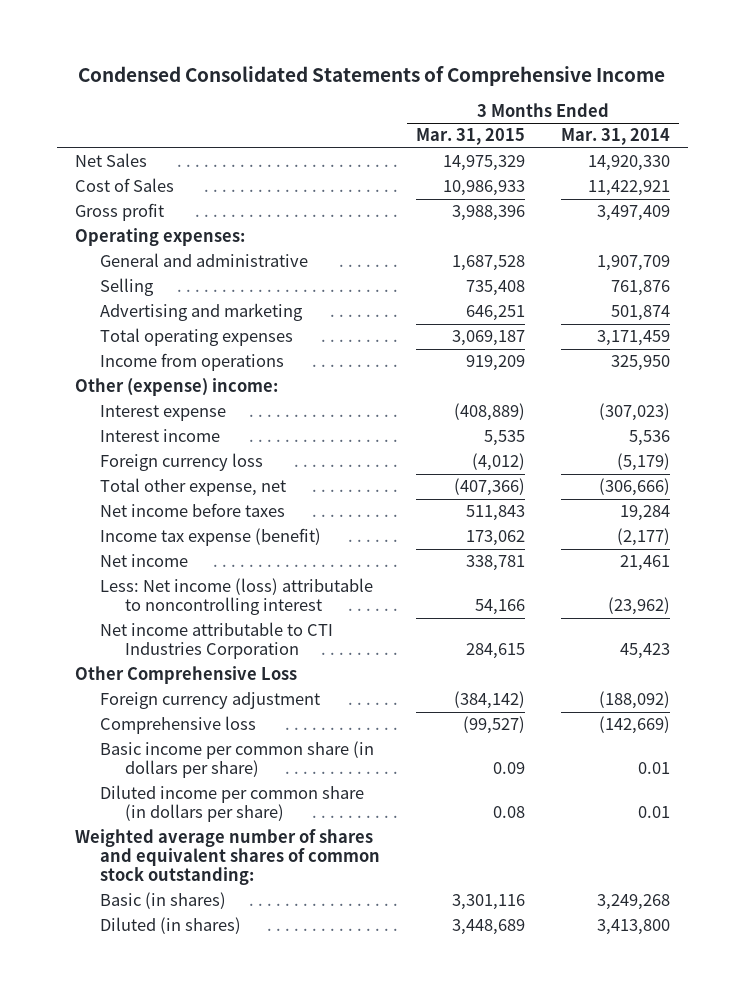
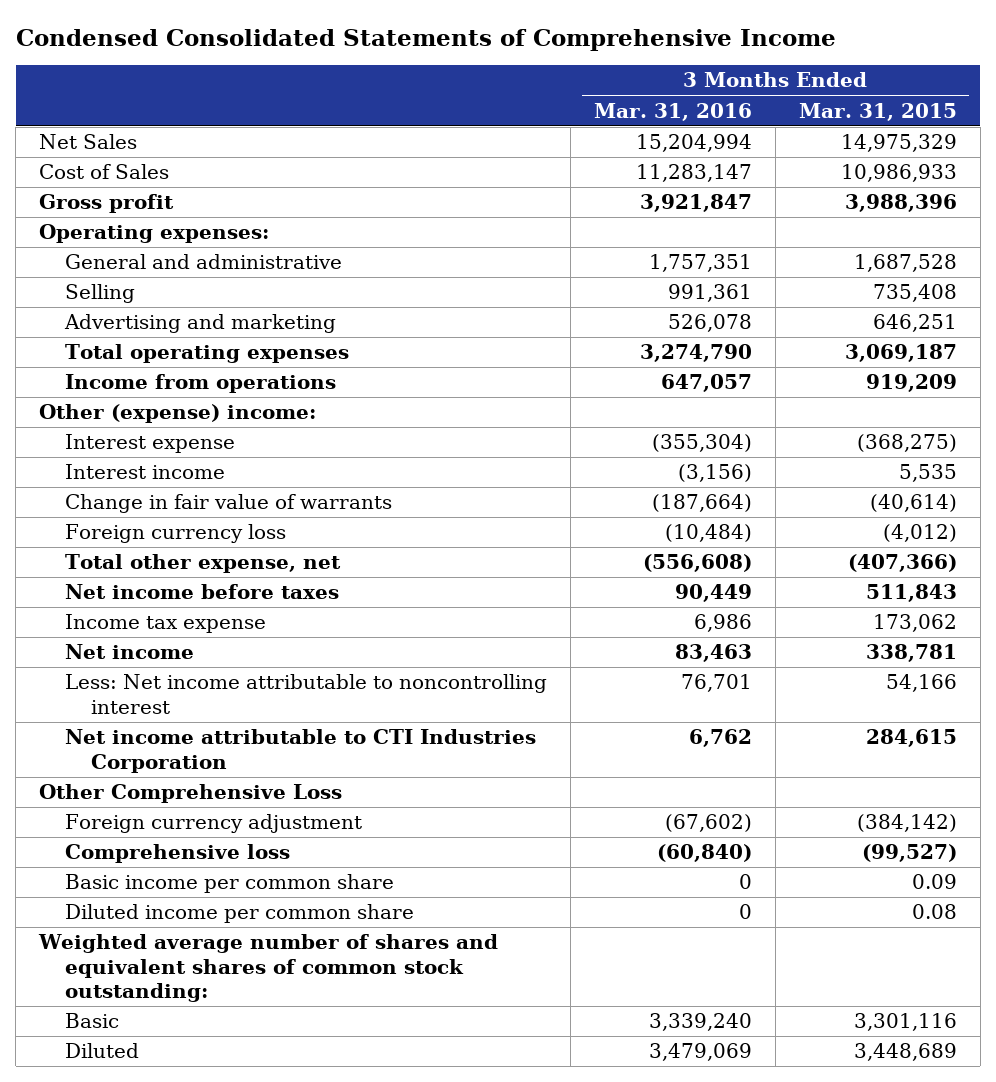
[561,128,671,146] Mar. 31, 2014 -> none
none -> [593,102,752,121] Mar. 31, 2016
[453,403,525,422] (408,889) -> [856,434,957,453] (368,275)
none -> [64,494,392,514] Change in fair value of warrants
[99,528,321,547] Income tax expense (benefit) -> [64,614,266,634] Income tax expense
[99,578,373,616] Less: Net income (loss) attributable to noncontrolling interest -> [64,674,547,714] Less: Net income attributable to noncontrolling interest
[99,741,374,779] Basic income per common share (in dollars per share) -> [64,874,394,894] Basic income per common share
[99,785,364,823] Diluted income per common share (in dollars per share) -> [64,904,414,924] Diluted income per common share
[99,892,226,910] Basic (in shares) -> [64,1013,119,1029] Basic
[99,917,241,935] Diluted (in shares) -> [64,1043,139,1059] Diluted

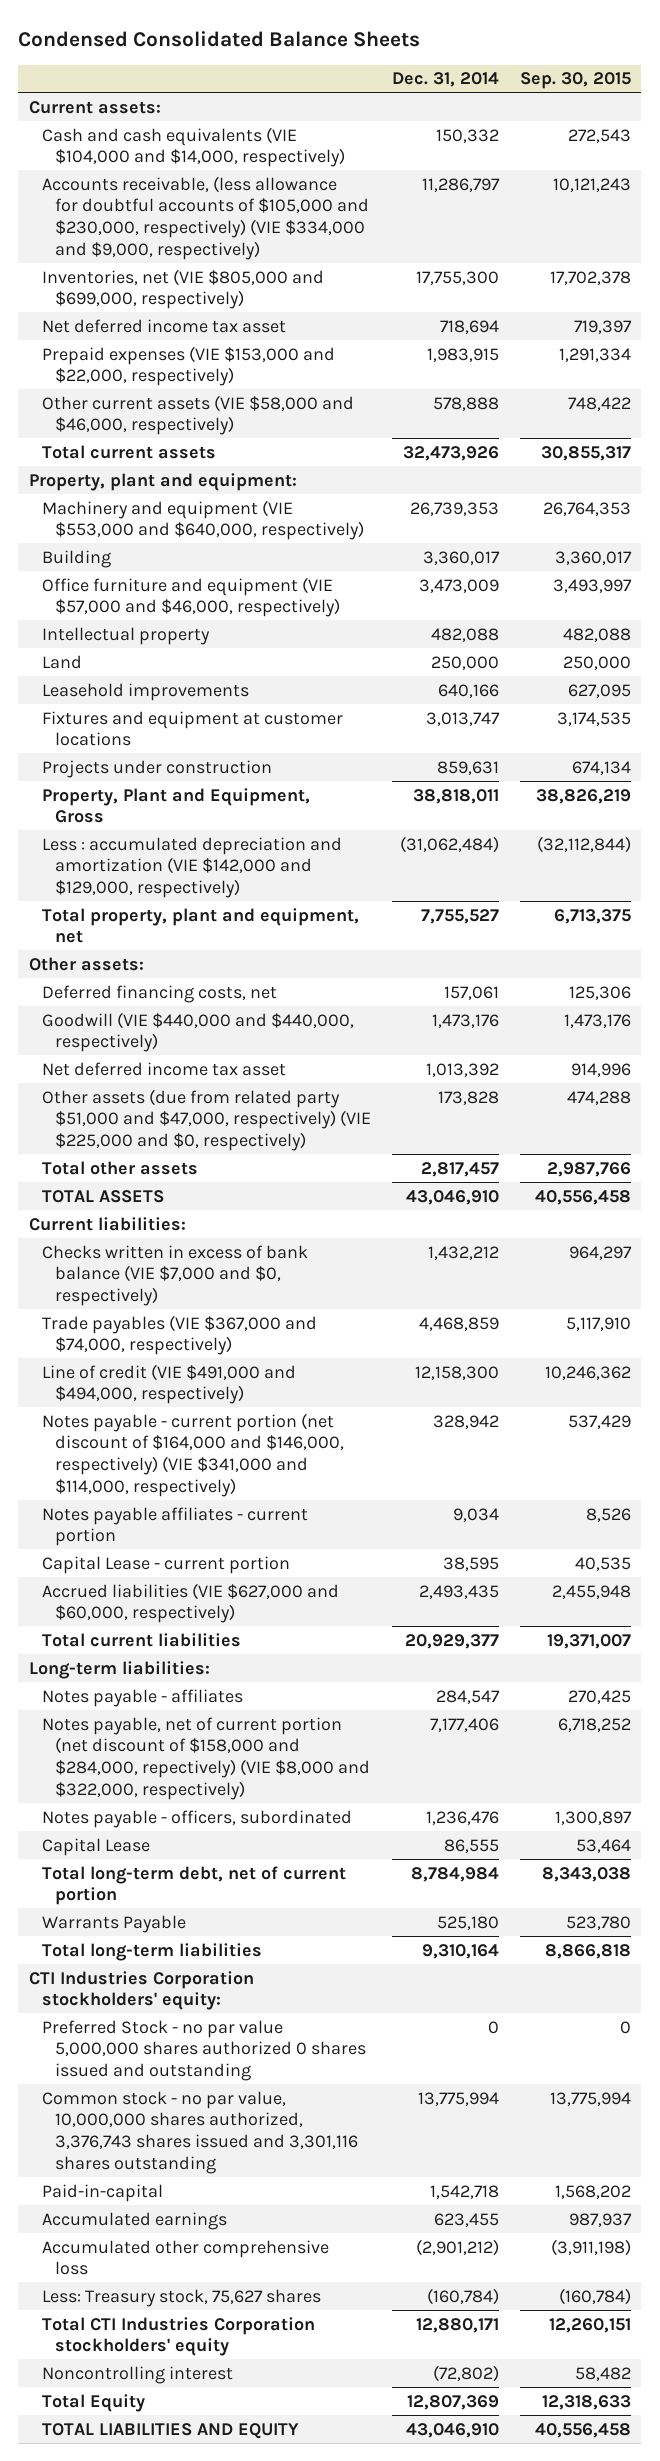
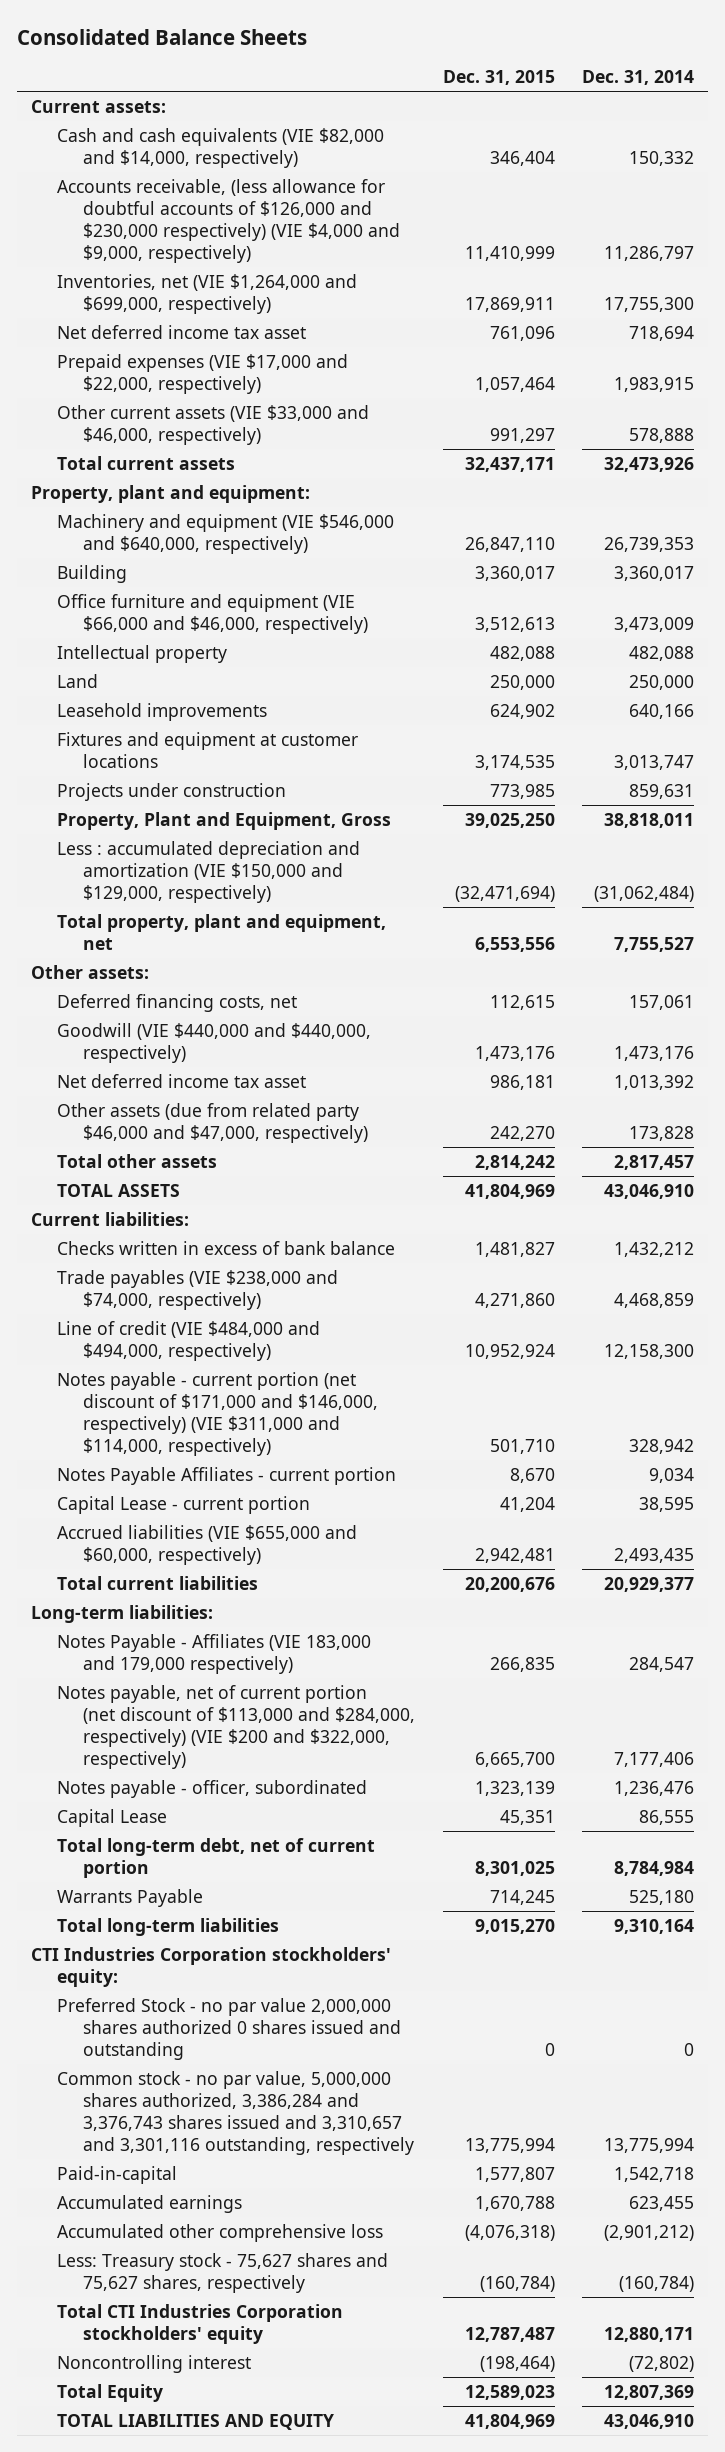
[18,31,421,48] Condensed Consolidated Balance Sheets -> [17,28,308,45] Consolidated Balance Sheets
[519,72,631,90] Sep. 30, 2015 -> none
none -> [442,70,555,86] Dec. 31, 2015
[41,126,346,168] Cash and cash equivalents (VIE $104,000 and $14,000, respectively) -> [57,127,385,168] Cash and cash equivalents (VIE $82,000 and $14,000, respectively)
[41,175,370,260] Accounts receivable, (less allowance for doubtful accounts of $105,000 and $230,000, respectively) (VIE $334,000 and $9,000, respectively) -> [57,178,401,263] Accounts receivable, (less allowance for doubtful accounts of $126,000 and $230,000 respectively) (VIE $4,000 and $9,000, respectively)
[41,268,324,310] Inventories, net (VIE $805,000 and $699,000, respectively) -> [57,273,358,314] Inventories, net (VIE $1,264,000 and $699,000, respectively)
[41,345,335,387] Prepaid expenses (VIE $153,000 and $22,000, respectively) -> [57,353,349,394] Prepaid expenses (VIE $17,000 and $22,000, respectively)
[41,394,354,436] Other current assets (VIE $58,000 and $46,000, respectively) -> [57,404,370,445] Other current assets (VIE $33,000 and $46,000, respectively)
[41,499,365,541] Machinery and equipment (VIE $553,000 and $640,000, respectively) -> [57,513,395,554] Machinery and equipment (VIE $546,000 and $640,000, respectively)
[41,576,341,618] Office furniture and equipment (VIE $57,000 and $46,000, respectively) -> [57,593,369,634] Office furniture and equipment (VIE $66,000 and $46,000, respectively)
[41,836,342,898] Less : accumulated depreciation and amortization (VIE $142,000 and $129,000, respectively) -> [57,840,361,903] Less : accumulated depreciation and amortization (VIE $150,000 and $129,000, respectively)
[41,1088,372,1151] Other assets (due from related party $51,000 and $47,000, respectively) (VIE $225,000 and $0, respectively) -> [57,1102,369,1143] Other assets (due from related party $46,000 and $47,000, respectively)
[41,1244,308,1306] Checks written in excess of bank balance (VIE $7,000 and $0, respectively) -> [57,1240,396,1255] Checks written in excess of bank balance
[41,1314,317,1356] Trade payables (VIE $367,000 and $74,000, respectively) -> [57,1269,339,1310] Trade payables (VIE $238,000 and $74,000, respectively)
[41,1363,296,1405] Line of credit (VIE $491,000 and $494,000, respectively) -> [57,1320,321,1361] Line of credit (VIE $484,000 and $494,000, respectively)
[41,1412,345,1497] Notes payable - current portion (net discount of $164,000 and $146,000, respectively) (VIE $341,000 and $114,000, respectively) -> [57,1371,379,1456] Notes payable - current portion (net discount of $171,000 and $146,000, respectively) (VIE $311,000 and $114,000, respectively)
[41,1506,308,1547] Notes payable affiliates - current portion -> [57,1466,397,1485] Notes Payable Affiliates - current portion
[41,1582,339,1624] Accrued liabilities (VIE $627,000 and $60,000, respectively) -> [57,1524,358,1565] Accrued liabilities (VIE $655,000 and $60,000, respectively)
[41,1688,243,1707] Notes payable - affiliates -> [57,1633,372,1674] Notes Payable - Affiliates (VIE 183,000 and 179,000 respectively)
[41,1716,371,1800] Notes payable, net of current portion (net discount of $158,000 and $284,000, repectively) (VIE $8,000 and $322,000, respectively) -> [57,1684,416,1769] Notes payable, net of current portion (net discount of $113,000 and $284,000, respectively) (VIE $200 and $322,000, respectively)
[41,1809,352,1828] Notes payable - officers, subordinated -> [57,1779,368,1798] Notes payable - officer, subordinated
[41,2019,367,2081] Preferred Stock - no par value 5,000,000 shares authorized 0 shares issued and outstanding -> [57,1997,402,2060] Preferred Stock - no par value 2,000,000 shares authorized 0 shares issued and outstanding
[41,2090,359,2174] Common stock - no par value, 10,000,000 shares authorized, 3,376,743 shares issued and 3,301,116 shares outstanding -> [57,2070,415,2155] Common stock - no par value, 5,000,000 shares authorized, 3,386,284 and 3,376,743 shares issued and 3,310,657 and 3,301,116 outstanding, respectively
[41,2288,321,2307] Less: Treasury stock, 75,627 shares -> [57,2252,389,2293] Less: Treasury stock - 75,627 shares and 75,627 shares, respectively

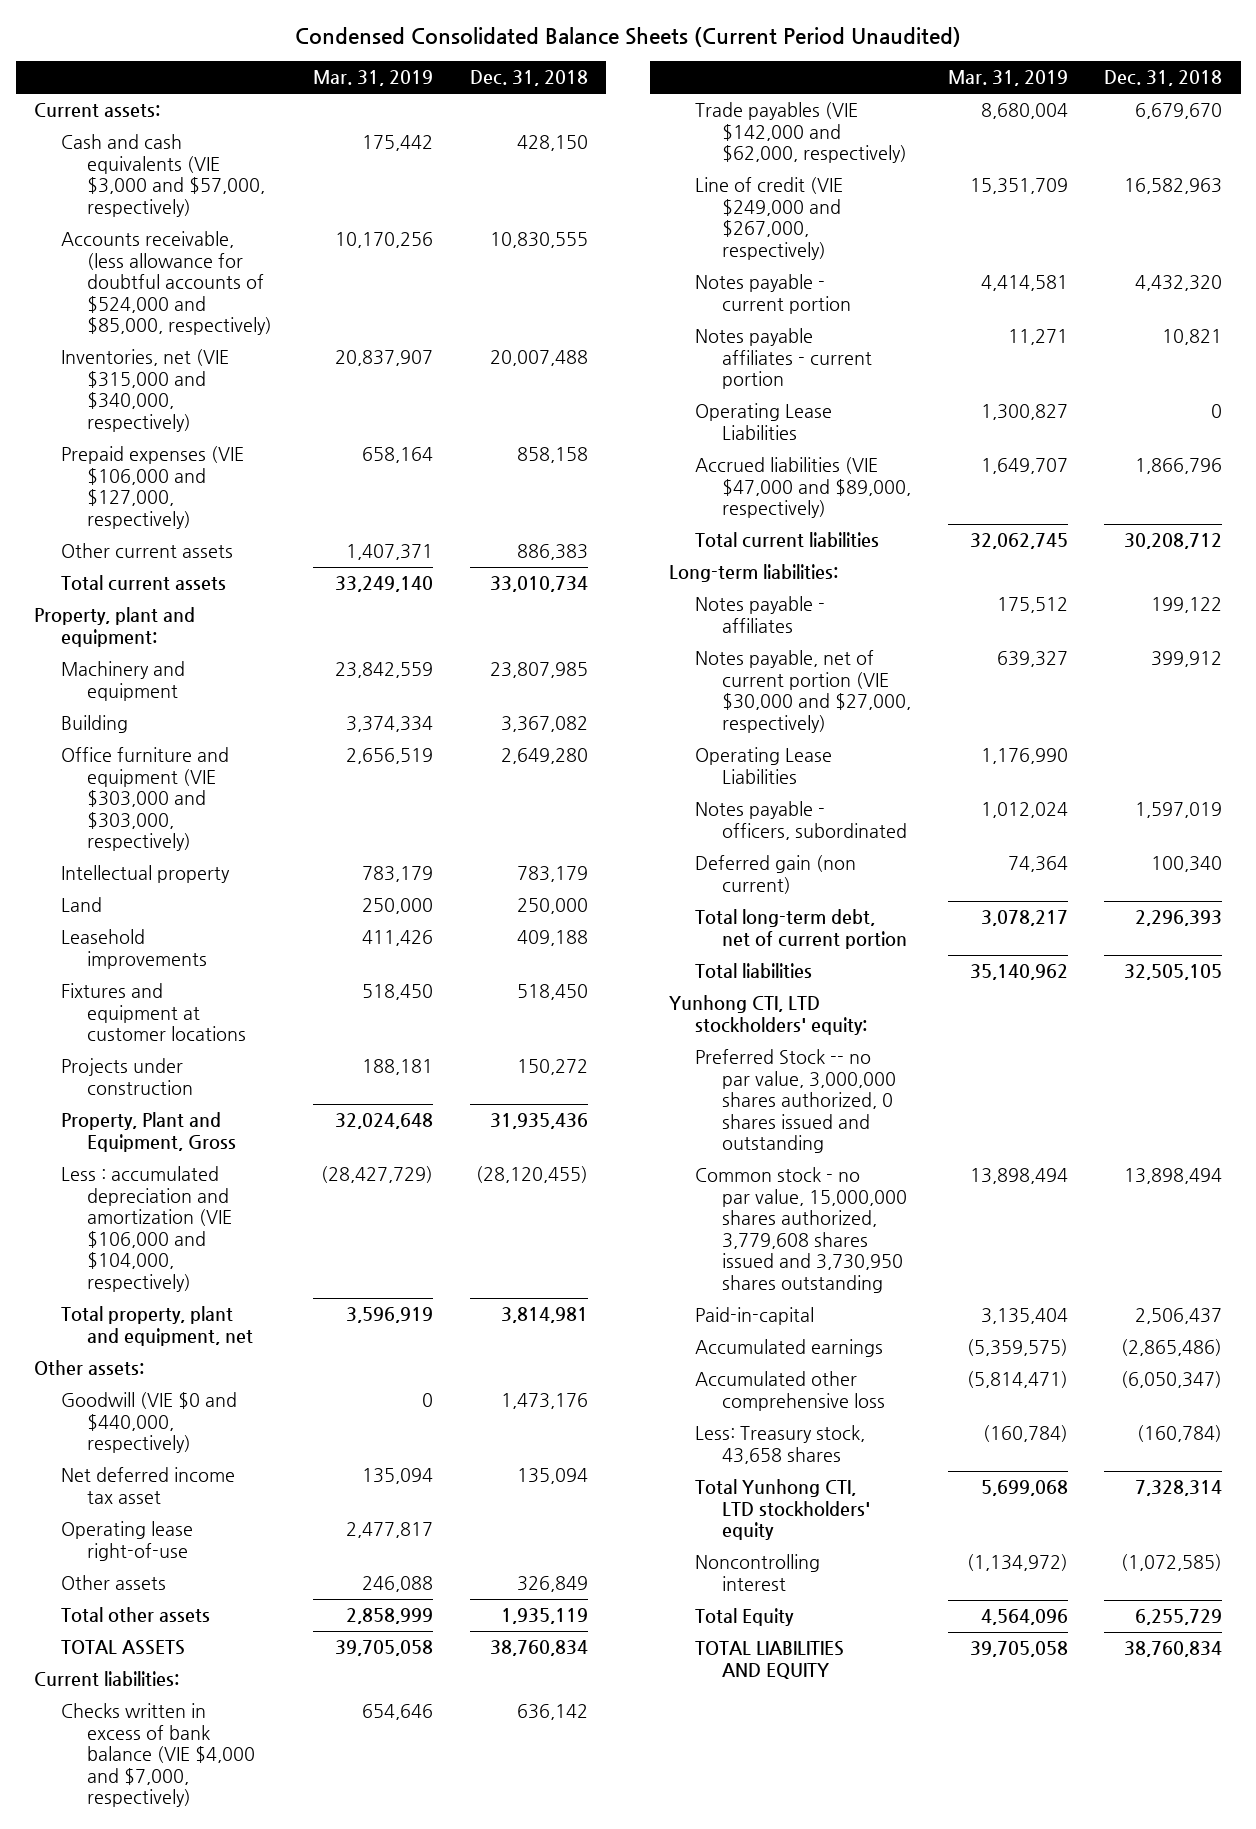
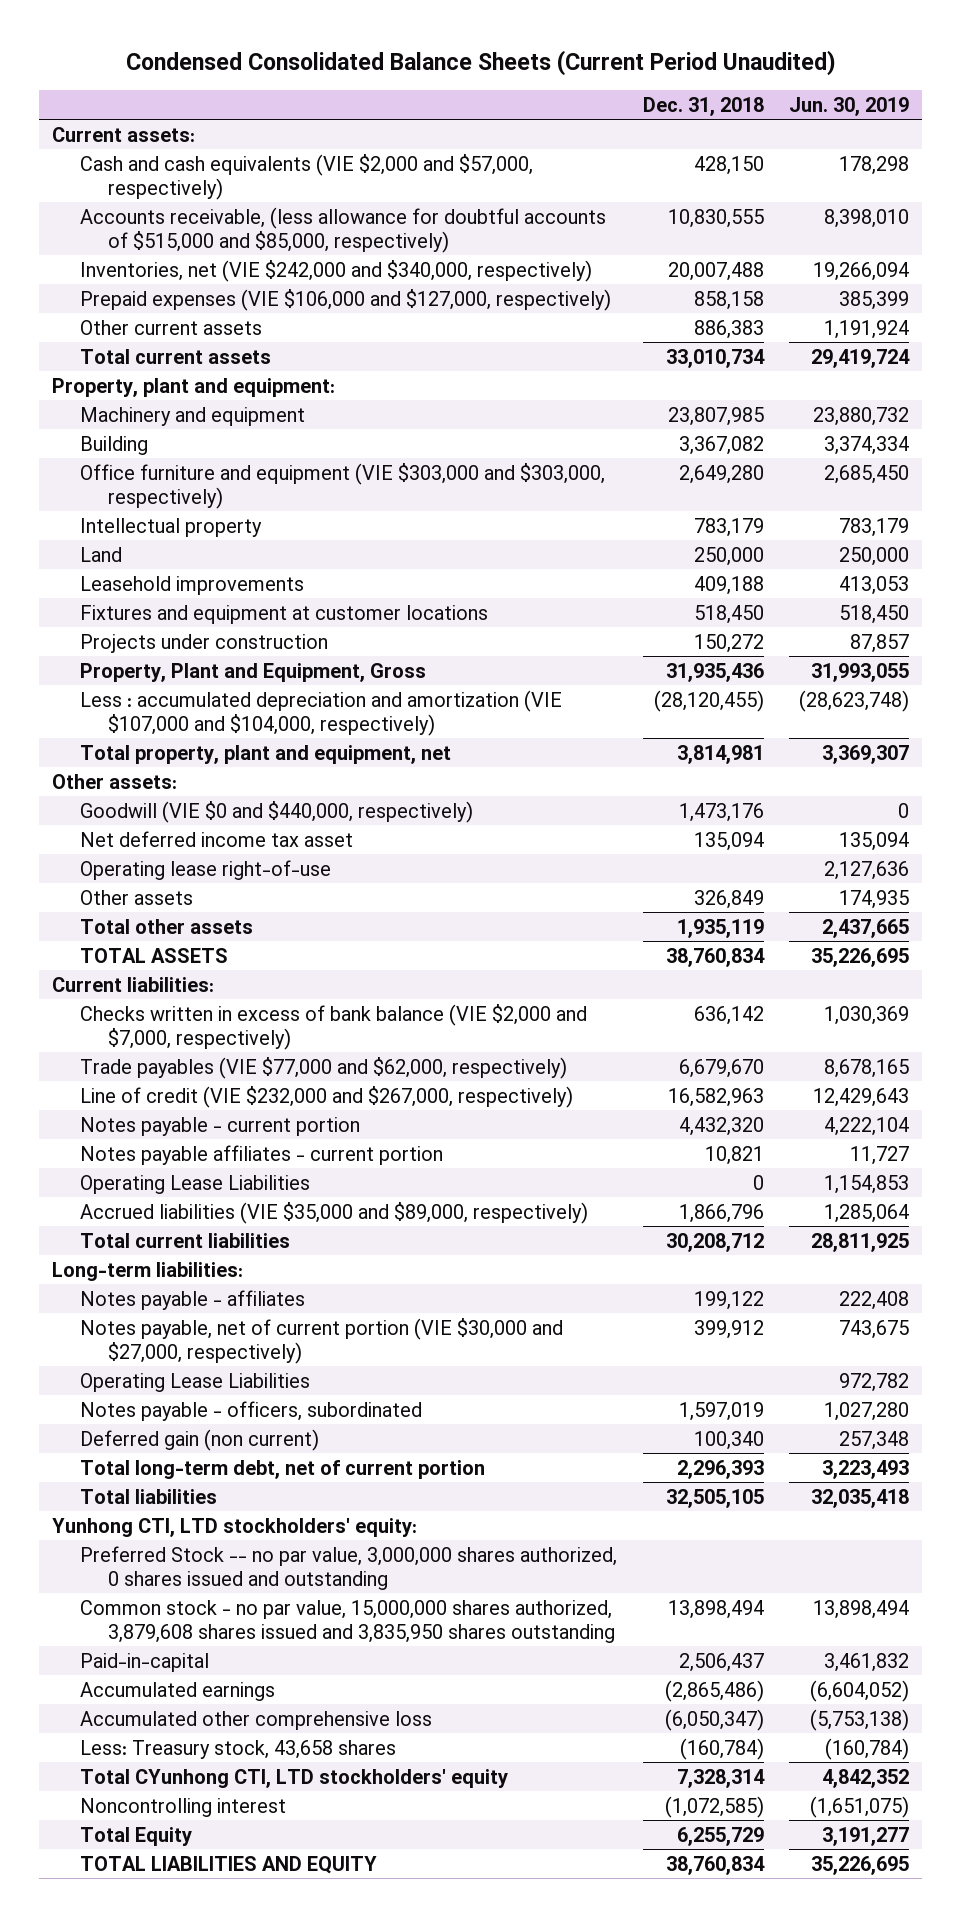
[312,70,433,87] Mar. 31, 2019 -> none
none -> [789,96,910,116] Jun. 30, 2019
[60,134,266,217] Cash and cash equivalents (VIE $3,000 and $57,000, respectively) -> [80,153,534,200] Cash and cash equivalents (VIE $2,000 and $57,000, respectively)
[60,231,273,336] Accounts receivable, (less allowance for doubtful accounts of $524,000 and $85,000, respectively) -> [80,206,607,253] Accounts receivable, (less allowance for doubtful accounts of $515,000 and $85,000, respectively)
[60,349,229,432] Inventories, net (VIE $315,000 and $340,000, respectively) -> [80,259,593,282] Inventories, net (VIE $242,000 and $340,000, respectively)
[60,1166,233,1292] Less : accumulated depreciation and amortization (VIE $106,000 and $104,000, respectively) -> [80,689,563,736] Less : accumulated depreciation and amortization (VIE $107,000 and $104,000, respectively)
[60,1703,256,1808] Checks written in excess of bank balance (VIE $4,000 and $7,000, respectively) -> [80,1003,588,1050] Checks written in excess of bank balance (VIE $2,000 and $7,000, respectively)
[695,102,907,164] Trade payables (VIE $142,000 and $62,000, respectively) -> [80,1056,568,1079] Trade payables (VIE $77,000 and $62,000, respectively)
[695,177,844,260] Line of credit (VIE $249,000 and $267,000, respectively) -> [80,1085,574,1108] Line of credit (VIE $232,000 and $267,000, respectively)
[695,457,911,519] Accrued liabilities (VIE $47,000 and $89,000, respectively) -> [80,1201,589,1224] Accrued liabilities (VIE $35,000 and $89,000, respectively)
[695,1167,907,1293] Common stock - no par value, 15,000,000 shares authorized, 3,779,608 shares issued and 3,730,950 shares outstanding -> [80,1599,616,1643] Common stock - no par value, 15,000,000 shares authorized, 3,879,608 shares issued and 3,835,950 shares outstanding
[695,1479,870,1541] Total Yunhong CTI, LTD stockholders' equity -> [80,1768,509,1788] Total CYunhong CTI, LTD stockholders' equity

